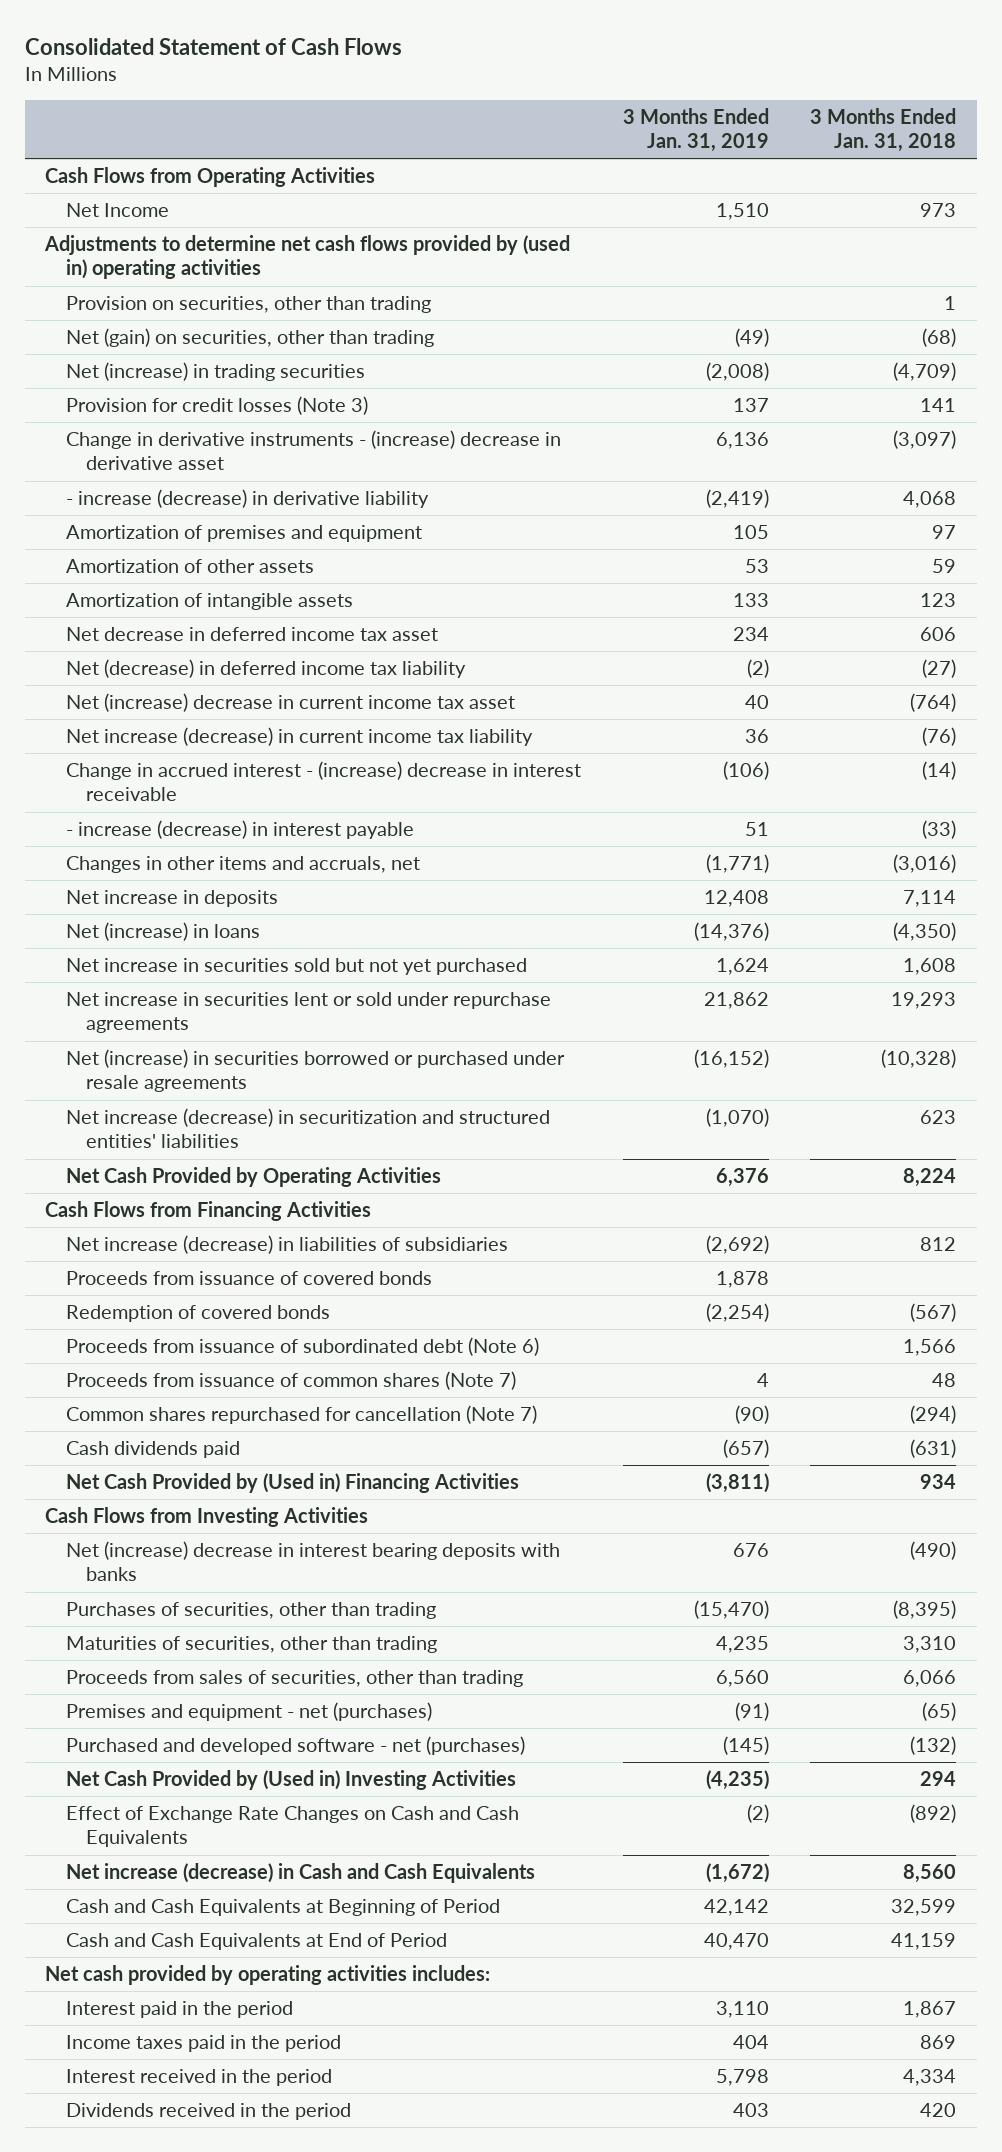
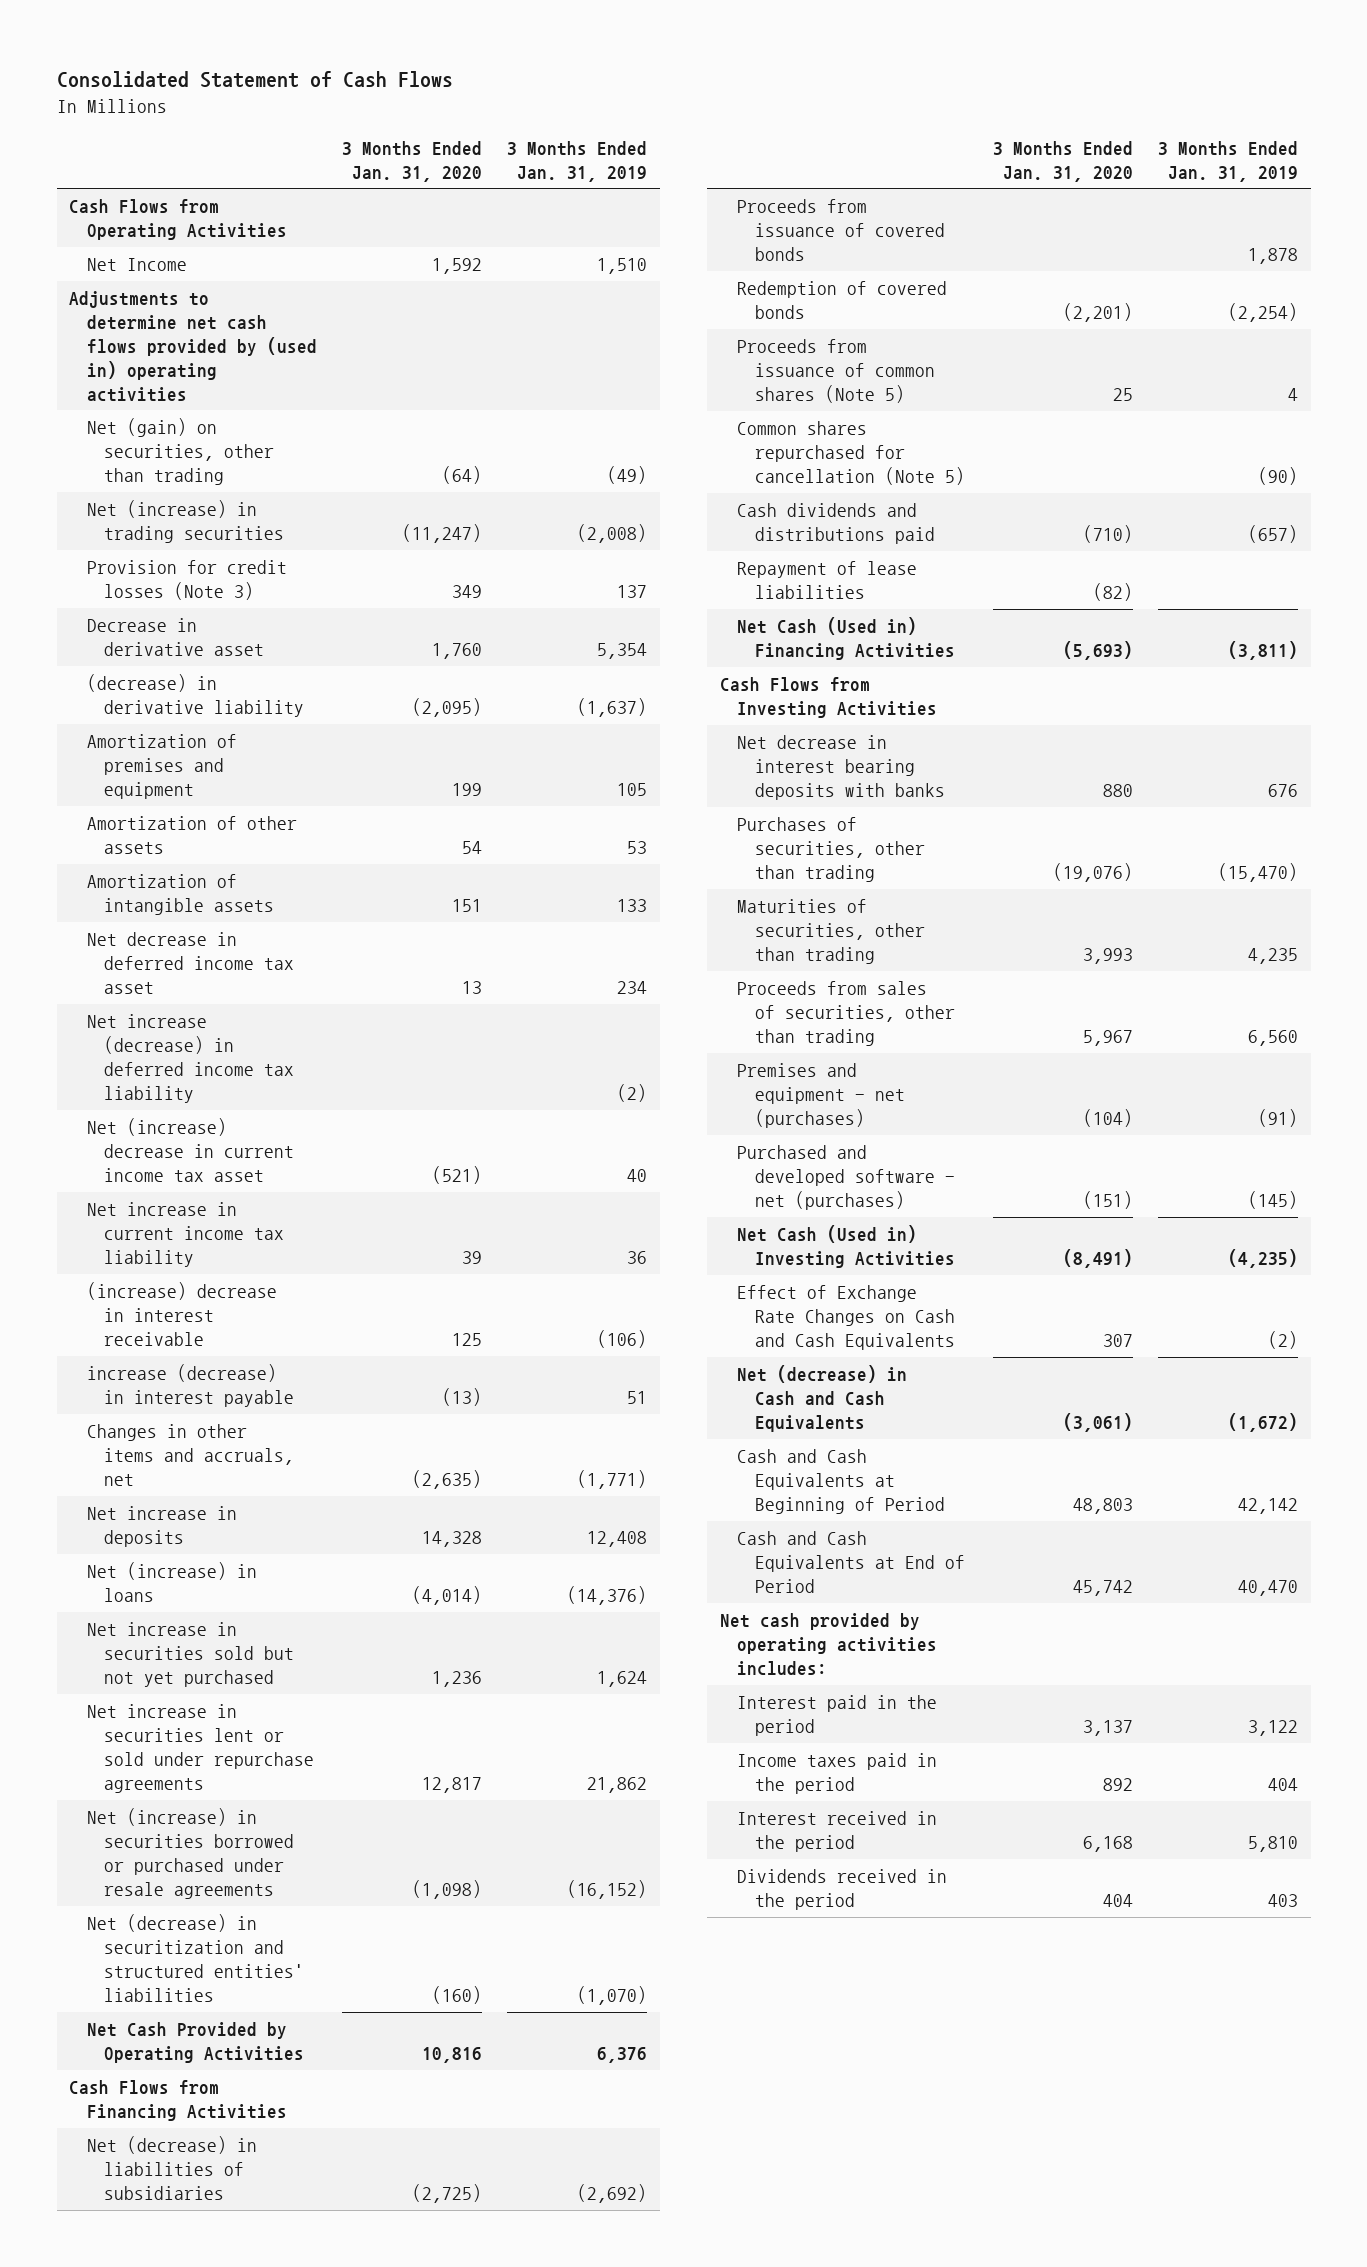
[810,107,957,153] 3 Months Ended Jan. 31, 2018 -> none
none -> [341,140,482,182] 3 Months Ended Jan. 31, 2020
[65,296,431,314] Provision on securities, other than trading -> none
[65,430,561,471] Change in derivative instruments - (increase) decrease in derivative asset -> [86,618,265,656] Decrease in derivative asset
[715,432,769,450] 6,136 -> [597,642,648,659] 5,354
[65,489,429,509] - increase (decrease) in derivative liability -> [86,674,305,717] (decrease) in derivative liability
[705,489,769,509] (2,419) -> [577,697,648,717] (1,637)
[65,659,466,679] Net (decrease) in deferred income tax liability -> [86,1014,295,1103] Net increase (decrease) in deferred income tax liability
[65,727,533,747] Net increase (decrease) in current income tax liability -> [86,1202,285,1267] Net increase in current income tax liability
[65,761,581,802] Change in accrued interest - (increase) decrease in interest receivable -> [86,1282,277,1346] (increase) decrease in interest receivable
[65,820,414,840] - increase (decrease) in interest payable -> [86,1364,295,1407] increase (decrease) in interest payable
[65,1108,550,1149] Net increase (decrease) in securitization and structured entities' liabilities -> [86,1914,305,2002] Net (decrease) in securitization and structured entities' liabilities
[65,1235,508,1255] Net increase (decrease) in liabilities of subsidiaries -> [86,2136,257,2200] Net (decrease) in liabilities of subsidiaries
[65,1337,539,1357] Proceeds from issuance of subordinated debt (Note 6) -> none
[65,1371,516,1391] Proceeds from issuance of common shares (Note 7) -> [737,339,935,403] Proceeds from issuance of common shares (Note 5)
[65,1405,537,1425] Common shares repurchased for cancellation (Note 7) -> [737,421,965,485] Common shares repurchased for cancellation (Note 5)
[65,1441,240,1459] Cash dividends paid -> [737,503,935,544] Cash dividends and distributions paid
none -> [737,561,918,599] Repayment of lease liabilities
[65,1473,519,1494] Net Cash Provided by (Used in) Financing Activities -> [737,617,955,660] Net Cash (Used in) Financing Activities
[65,1541,560,1582] Net (increase) decrease in interest bearing deposits with banks -> [737,735,945,800] Net decrease in interest bearing deposits with banks
[65,1770,516,1791] Net Cash Provided by (Used in) Investing Activities -> [737,1225,955,1268] Net Cash (Used in) Investing Activities
[65,1863,535,1884] Net increase (decrease) in Cash and Cash Equivalents -> [737,1365,908,1432] Net (decrease) in Cash and Cash Equivalents
[715,2001,769,2019] 3,110 -> [1247,1719,1298,1736] 3,122
[715,2069,769,2087] 5,798 -> [1247,1835,1298,1852] 5,810

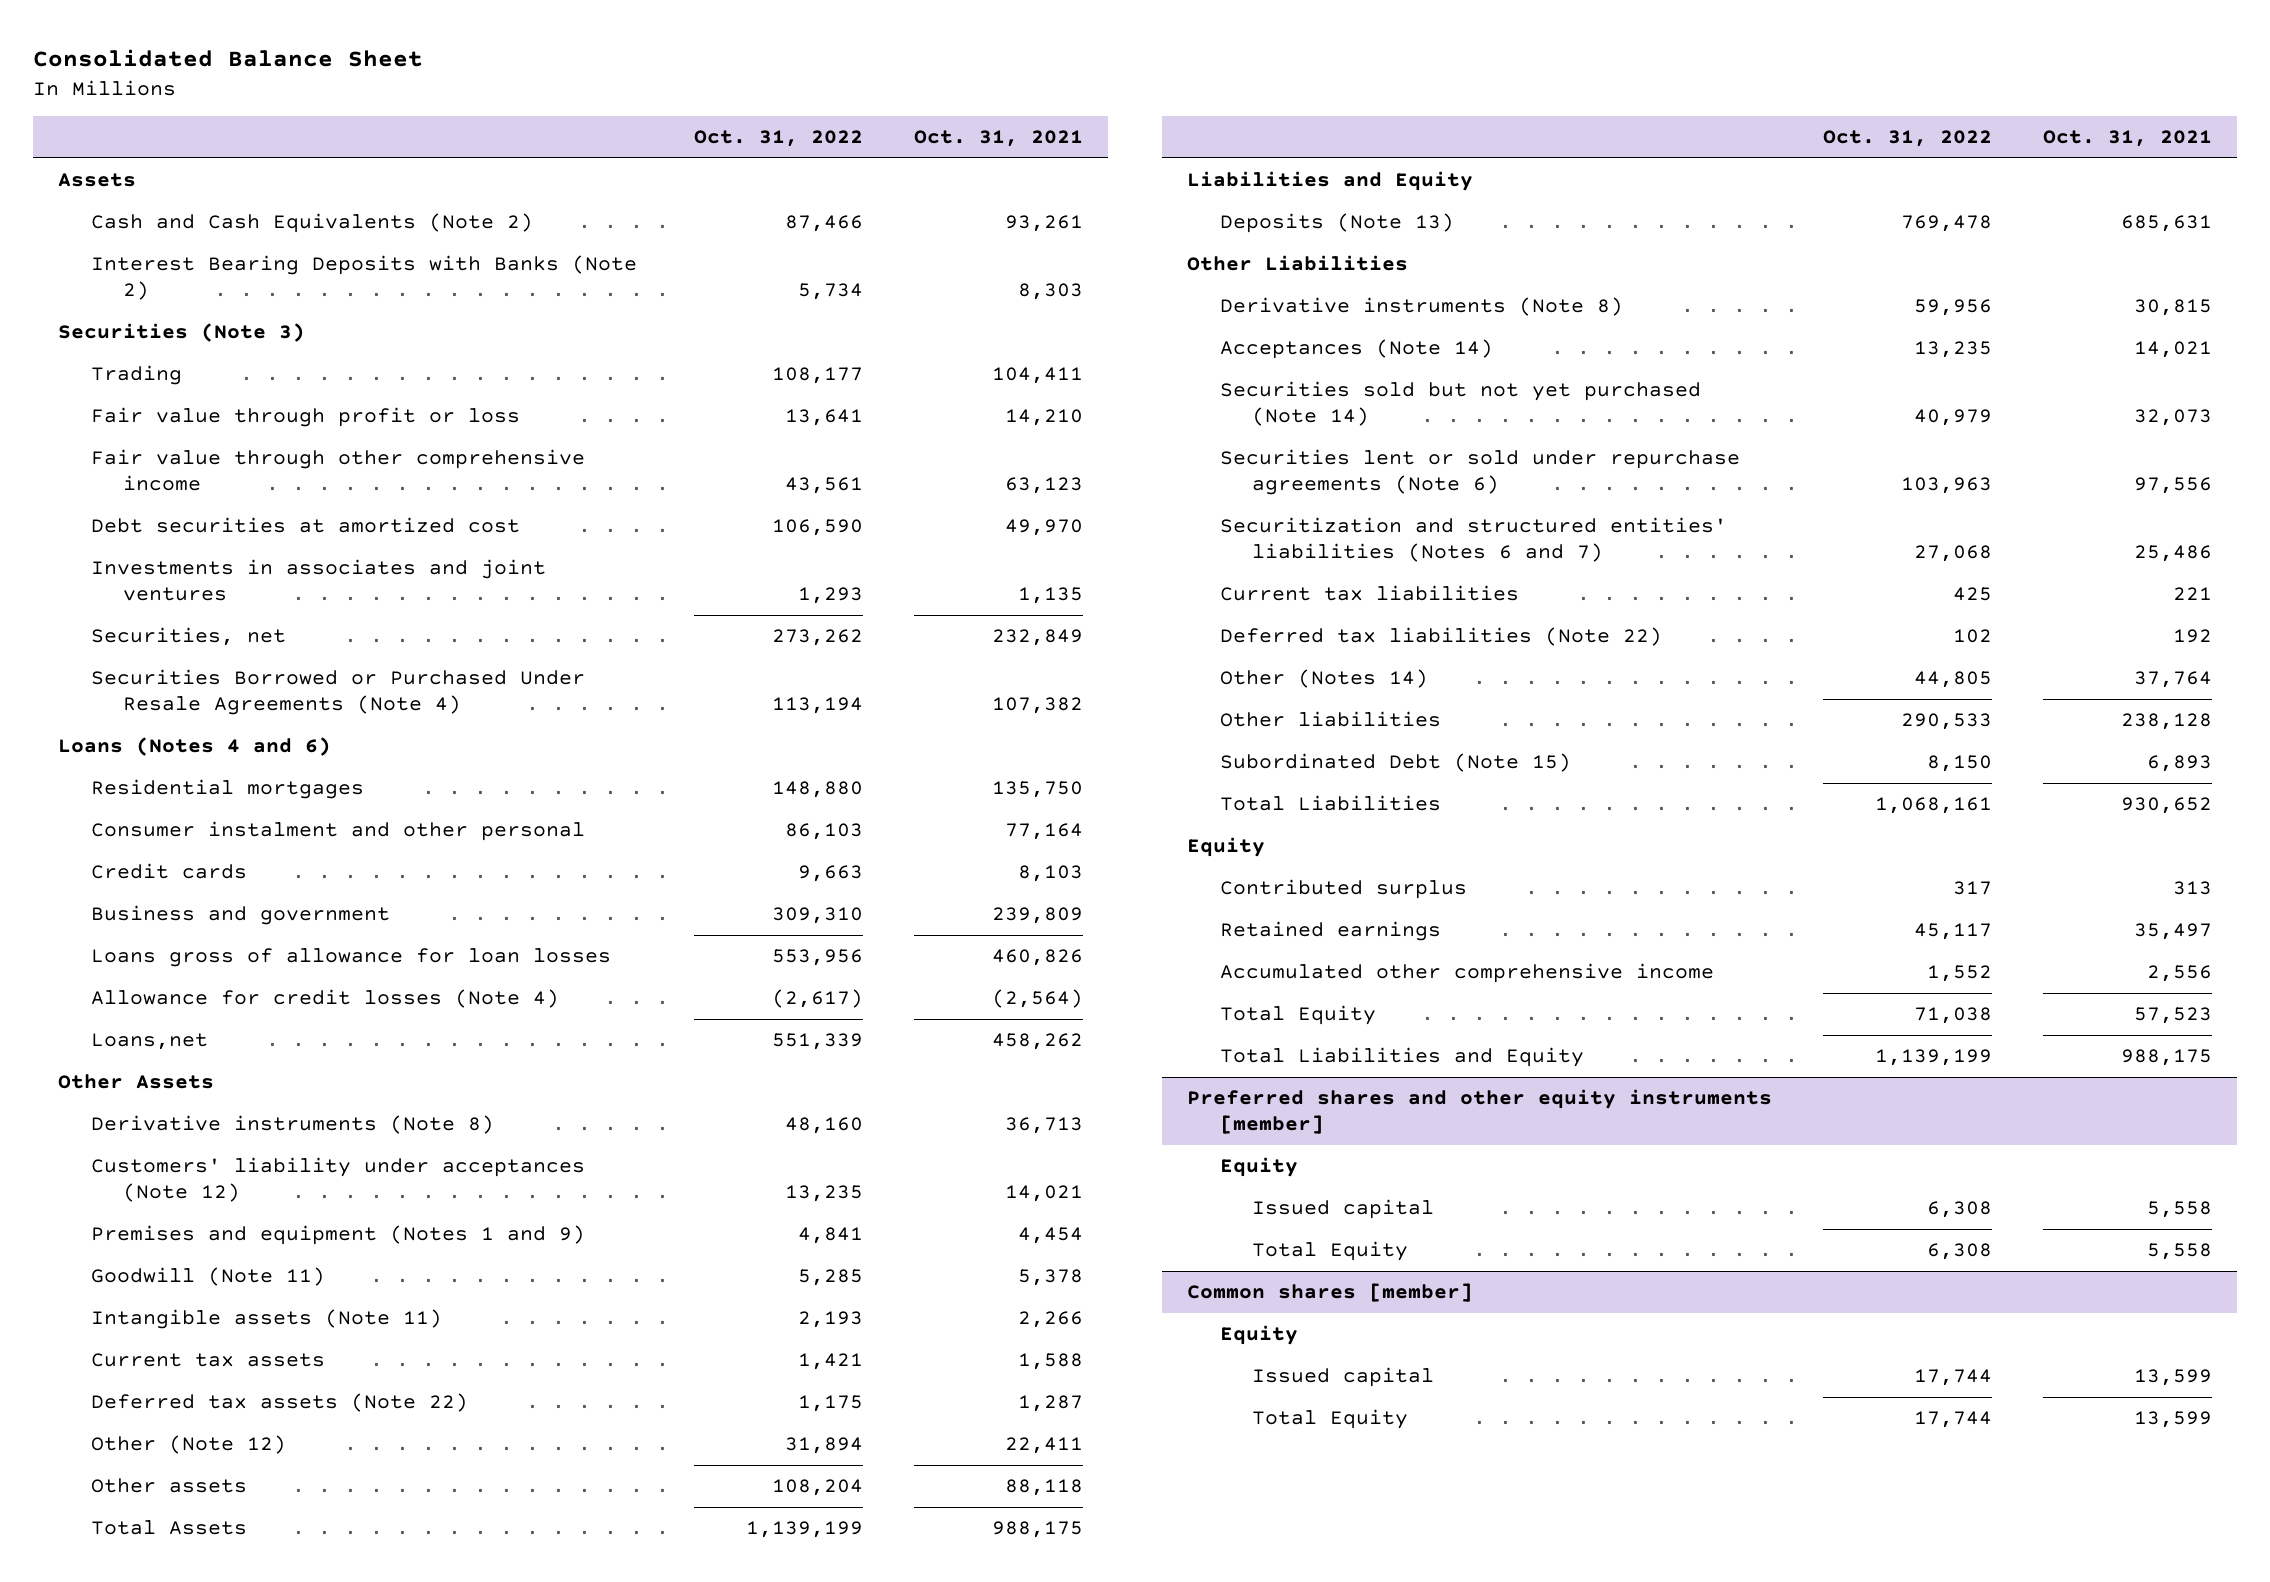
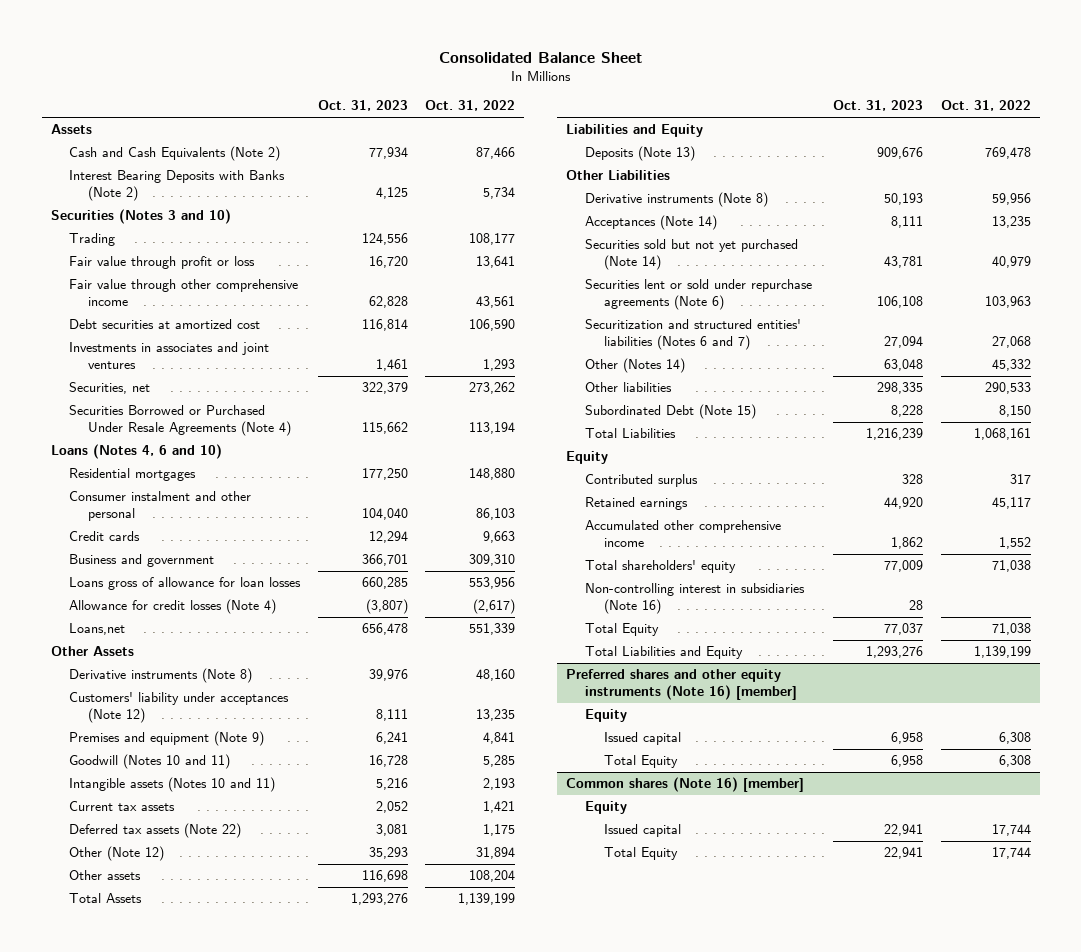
[913,130,1083,148] Oct. 31, 2021 -> none
none -> [317,100,408,112] Oct. 31, 2023
[58,323,306,343] Securities (Note 3) -> [50,209,231,225] Securities (Notes 3 and 10)
[58,737,332,757] Loans (Notes 4 and 6) -> [50,444,222,460] Loans (Notes 4, 6 and 10)
[90,1225,585,1246] Premises and equipment (Notes 1 and 9) -> [69,731,265,747] Premises and equipment (Note 9)
[90,1267,325,1287] Goodwill (Note 11) -> [69,754,231,770] Goodwill (Notes 10 and 11)
[90,1309,442,1330] Intangible assets (Note 11) -> [69,777,276,793] Intangible assets (Notes 10 and 11)
[1219,585,1519,602] Current tax liabilities -> none
[1219,627,1662,647] Deferred tax liabilities (Note 22) -> none
[1914,671,1993,689] 44,805 -> [991,359,1031,372] 45,332
none -> [584,560,736,574] Total shareholders' equity
none -> [584,583,805,615] Non-controlling interest in subsidiaries (Note 16)
[1187,1089,1773,1135] Preferred shares and other equity instruments [member] -> [566,669,797,701] Preferred shares and other equity instruments (Note 16) [member]
[1187,1283,1474,1303] Common shares [member] -> [566,777,805,793] Common shares (Note 16) [member]

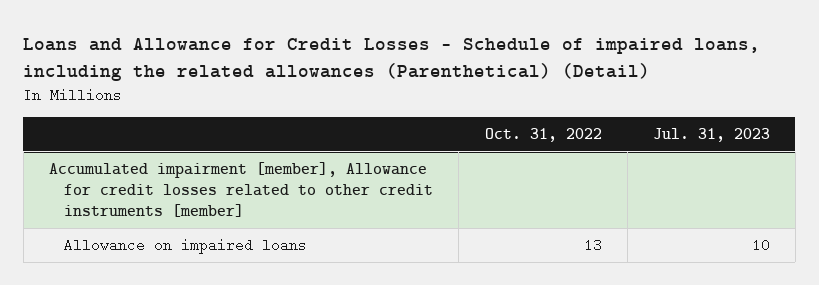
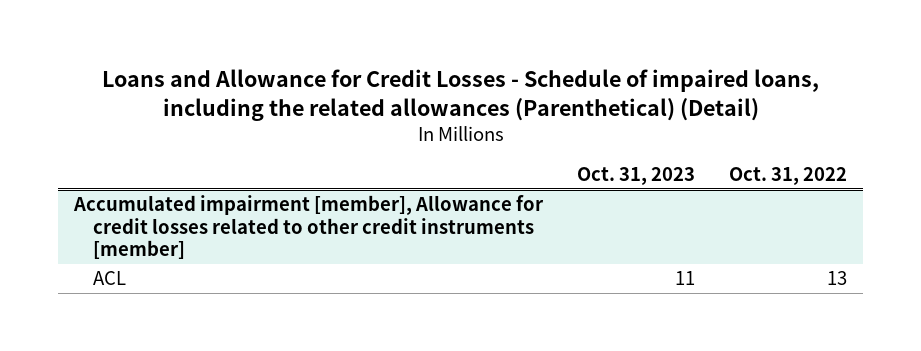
[652,128,770,143] Jul. 31, 2023 -> none
none -> [577,166,696,185] Oct. 31, 2023
[64,238,308,255] Allowance on impaired loans -> [93,271,127,286] ACL

